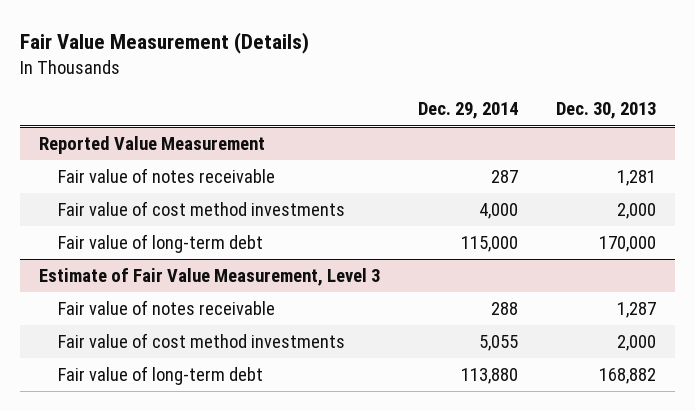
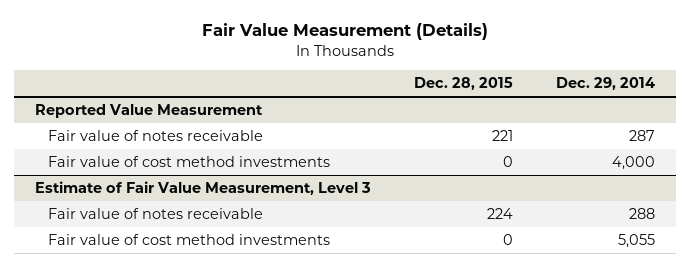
[555,102,656,120] Dec. 30, 2013 -> none
none -> [413,77,513,91] Dec. 28, 2015
[57,234,263,254] Fair value of long-term debt -> none
[57,366,263,386] Fair value of long-term debt -> none

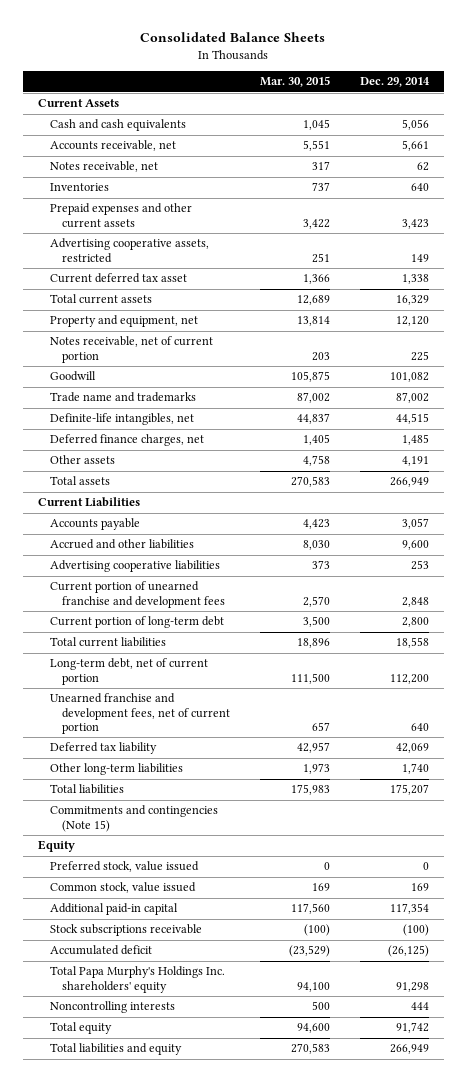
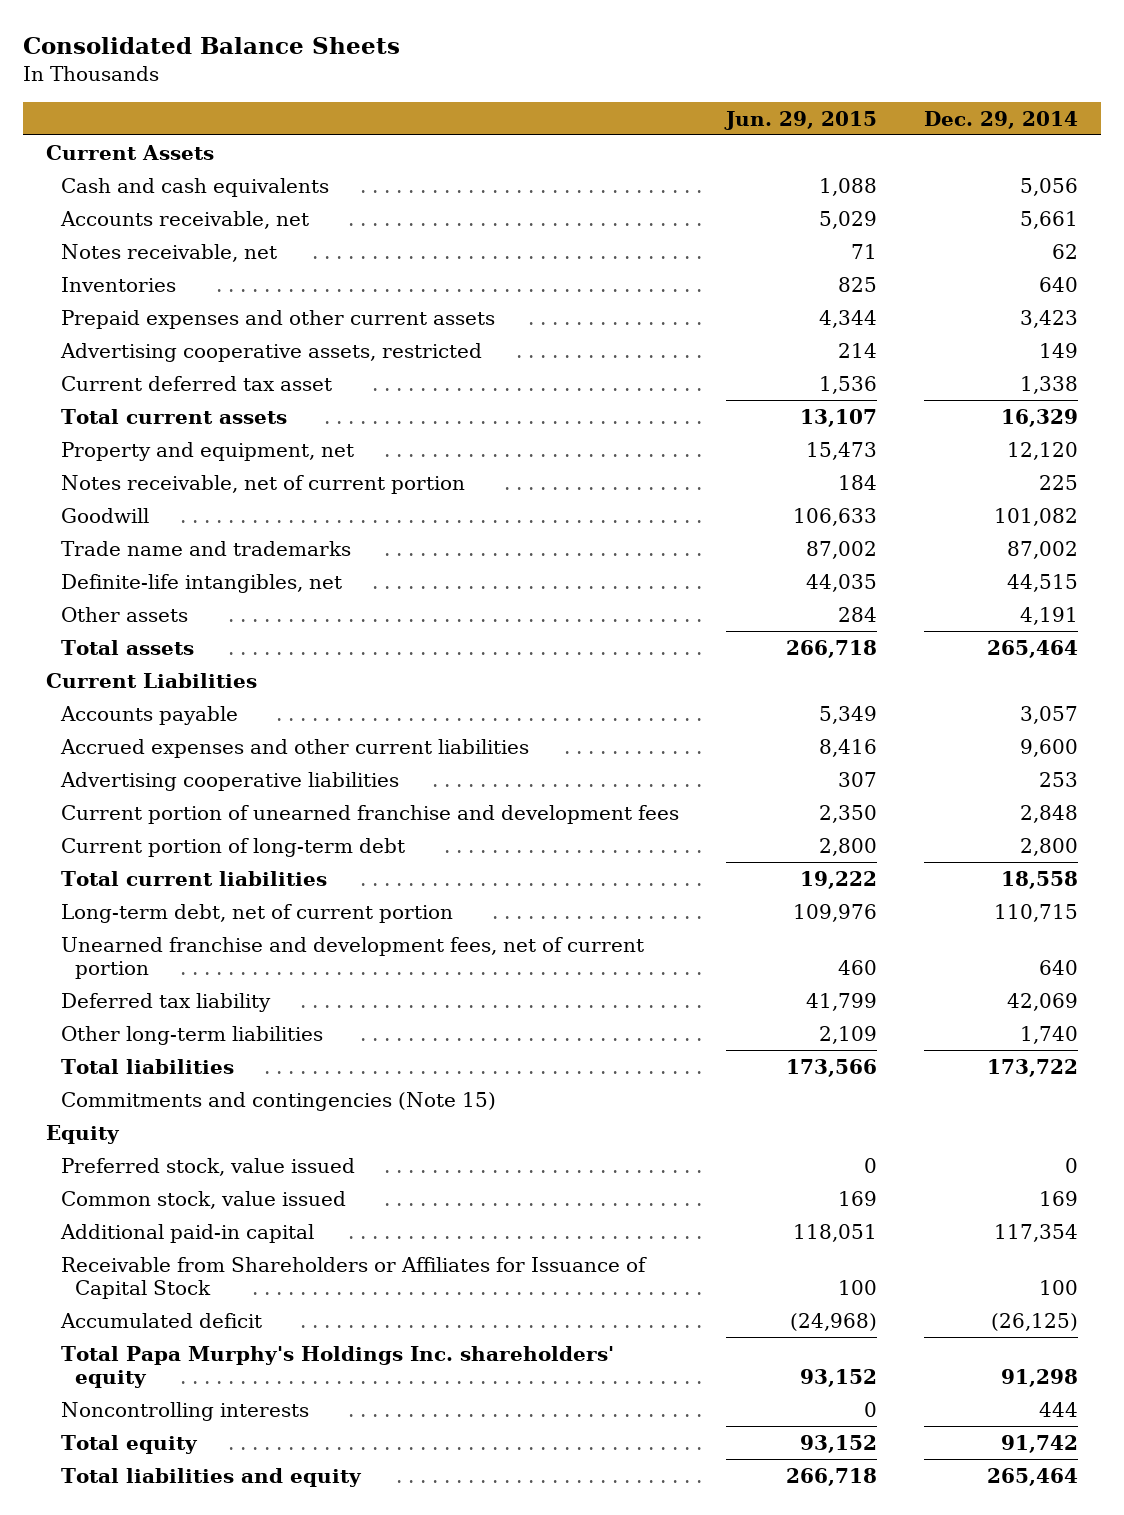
[259,76,330,88] Mar. 30, 2015 -> none
none -> [723,110,877,130] Jun. 29, 2015
[49,434,204,447] Deferred finance charges, net -> none
[389,477,429,488] 266,949 -> [986,639,1078,658] 265,464
[49,539,194,550] Accrued and other liabilities -> [59,738,529,758] Accrued expenses and other current liabilities
[389,673,429,684] 112,200 -> [993,903,1078,922] 110,715
[389,784,429,796] 175,207 -> [986,1058,1078,1077] 173,722
[49,924,202,937] Stock subscriptions receivable -> none
none -> [60,1256,647,1300] Receivable from Shareholders or Affiliates for Issuance of Capital Stock
[389,1044,429,1055] 266,949 -> [986,1467,1078,1486] 265,464

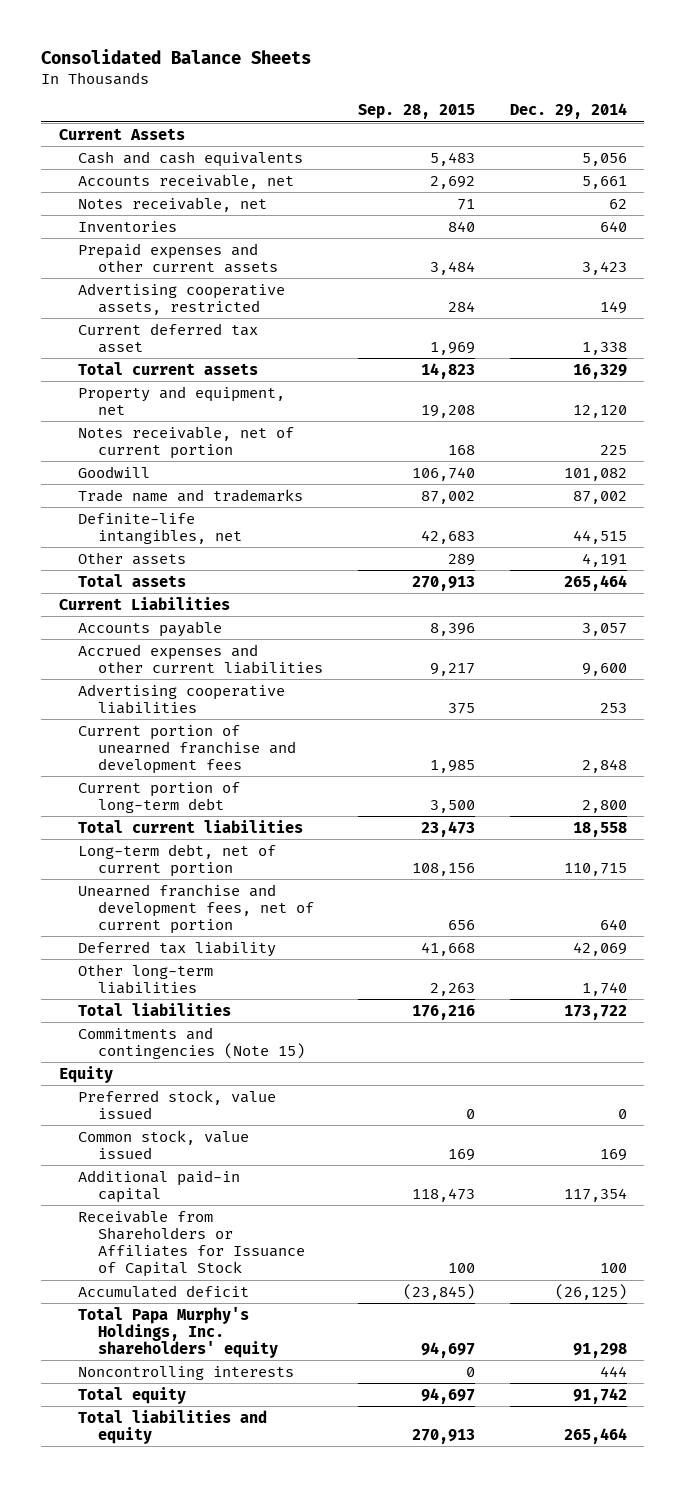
[723,110,877,130] Jun. 29, 2015 -> none
none -> [358,104,476,120] Sep. 28, 2015
[60,1345,614,1389] Total Papa Murphy's Holdings Inc. shareholders' equity -> [78,1306,279,1359] Total Papa Murphy's Holdings, Inc. shareholders' equity

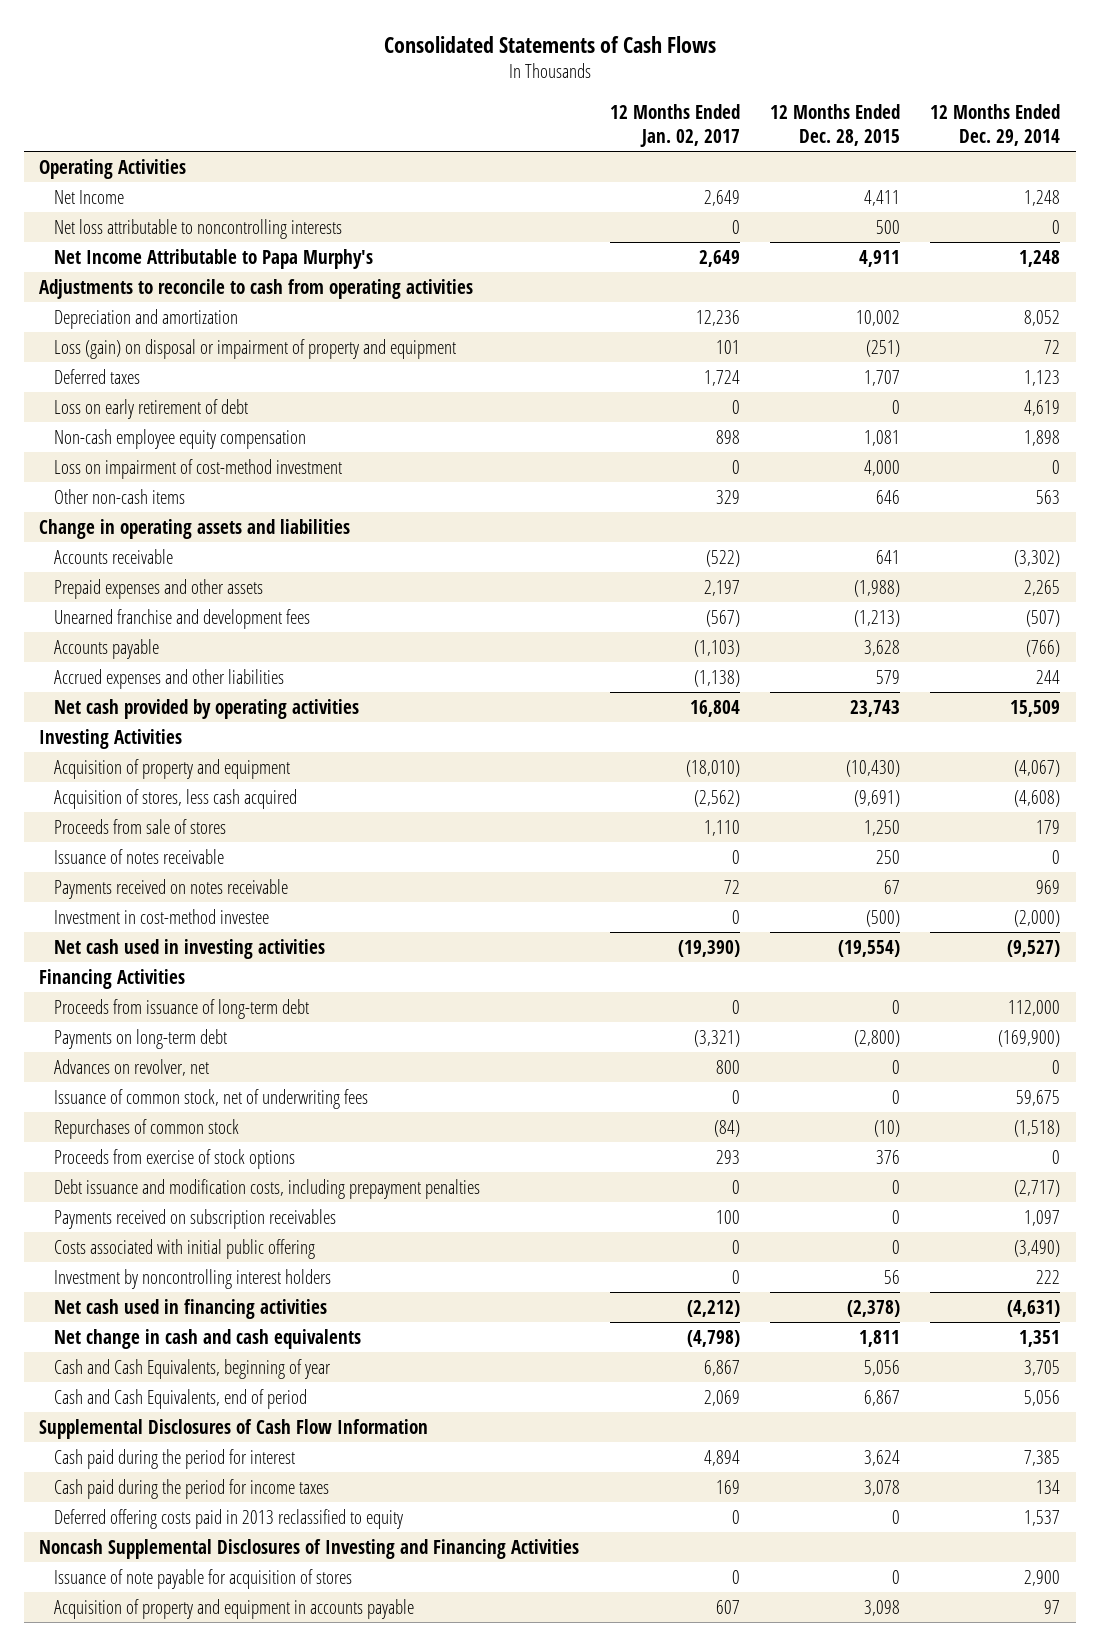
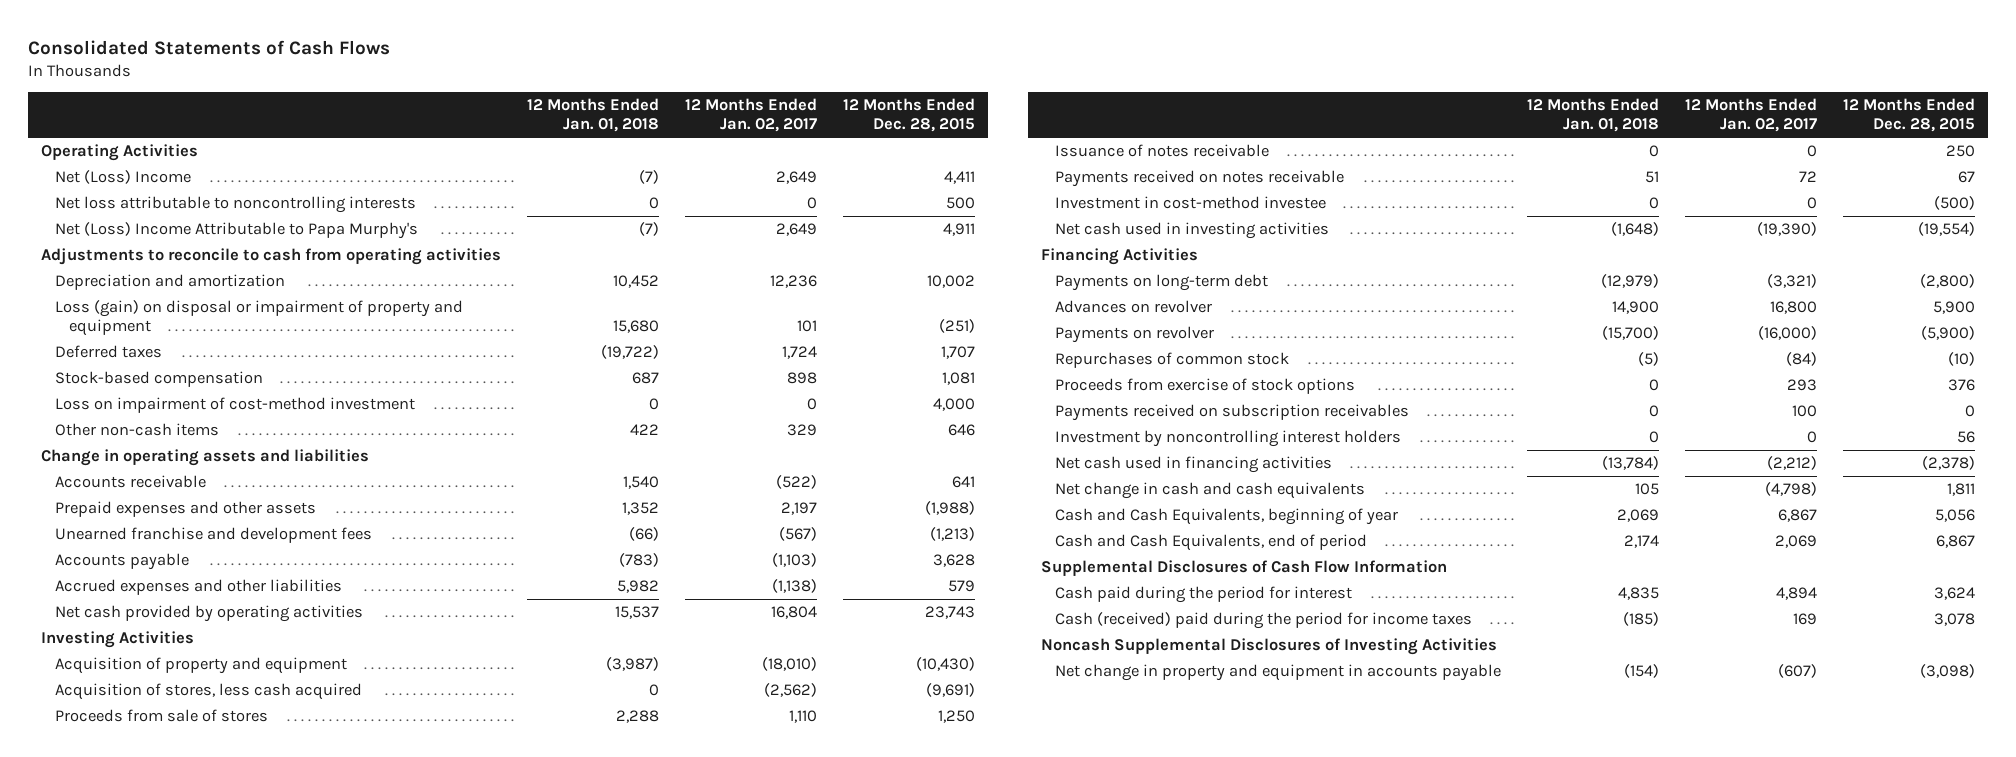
[930,103,1061,146] 12 Months Ended Dec. 29, 2014 -> none
none -> [527,97,660,133] 12 Months Ended Jan. 01, 2018
[53,189,124,204] Net Income -> [55,170,192,185] Net (Loss) Income
[53,248,373,269] Net Income Attributable to Papa Murphy's -> [55,222,419,240] Net (Loss) Income Attributable to Papa Murphy's
[53,398,248,419] Loss on early retirement of debt -> none
[53,428,306,449] Non-cash employee equity compensation -> [55,371,264,388] Stock-based compensation
[53,998,309,1019] Proceeds from issuance of long-term debt -> none
[53,1088,368,1109] Issuance of common stock, net of underwriting fees -> none
[53,1058,209,1076] Advances on revolver, net -> [1055,300,1213,314] Advances on revolver
[715,1059,740,1074] 800 -> [1770,301,1818,315] 16,800
[891,1059,900,1074] 0 -> [1932,301,1975,315] 5,900
none -> [1055,326,1215,344] Payments on revolver
[53,1178,480,1199] Debt issuance and modification costs, including prepayment penalties -> none
[53,1238,315,1259] Costs associated with initial public offering -> none
[53,1508,403,1529] Deferred offering costs paid in 2013 reclassified to equity -> none
[53,1568,352,1589] Issuance of note payable for acquisition of stores -> none
[53,1478,329,1499] Cash paid during the period for income taxes -> [1055,612,1473,630] Cash (received) paid during the period for income taxes
[39,1538,580,1559] Noncash Supplemental Disclosures of Investing and Financing Activities -> [1041,638,1498,656] Noncash Supplemental Disclosures of Investing Activities
[53,1598,414,1619] Acquisition of property and equipment in accounts payable -> [1055,664,1502,682] Net change in property and equipment in accounts payable
[715,1599,740,1614] 607 -> [1778,664,1818,679] (607)
[863,1599,900,1616] 3,098 -> [1919,664,1975,679] (3,098)

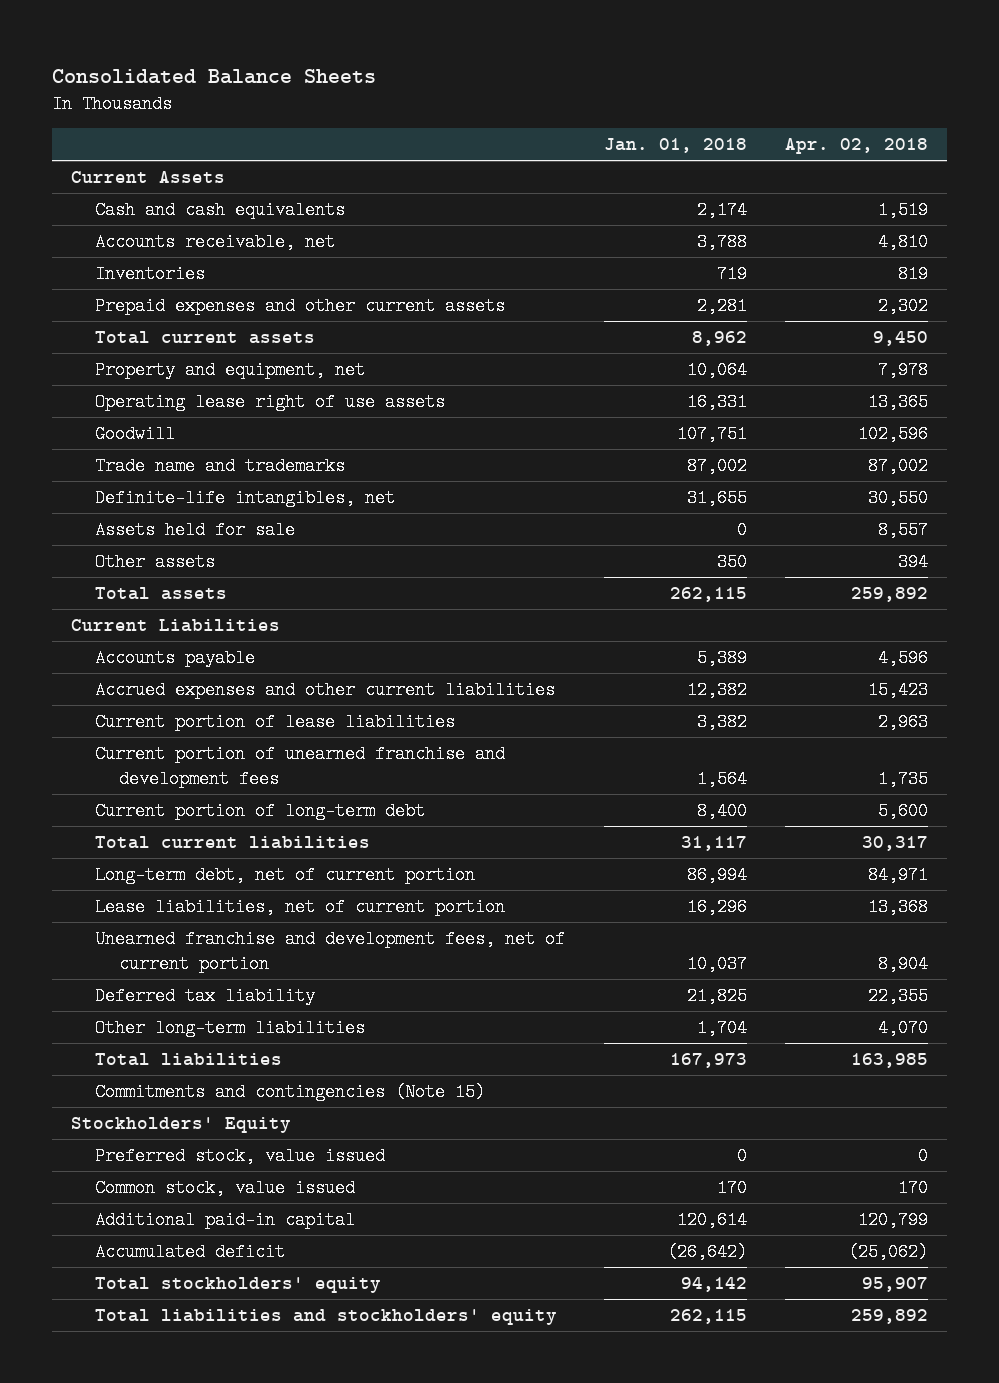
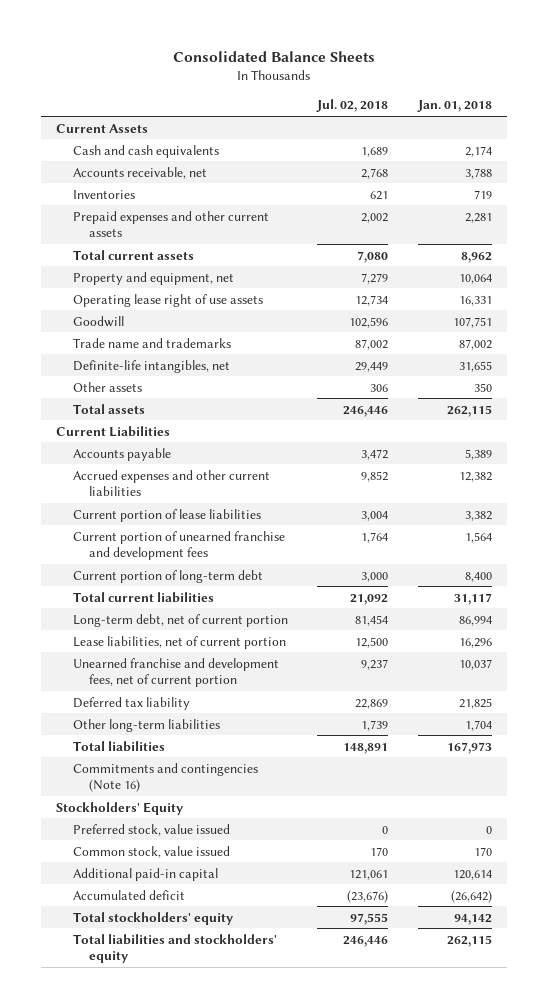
[784,138,928,155] Apr. 02, 2018 -> none
none -> [316,99,389,113] Jul. 02, 2018
[95,520,296,539] Assets held for sale -> none
[95,1082,486,1101] Commitments and contingencies (Note 15) -> [72,762,258,793] Commitments and contingencies (Note 16)

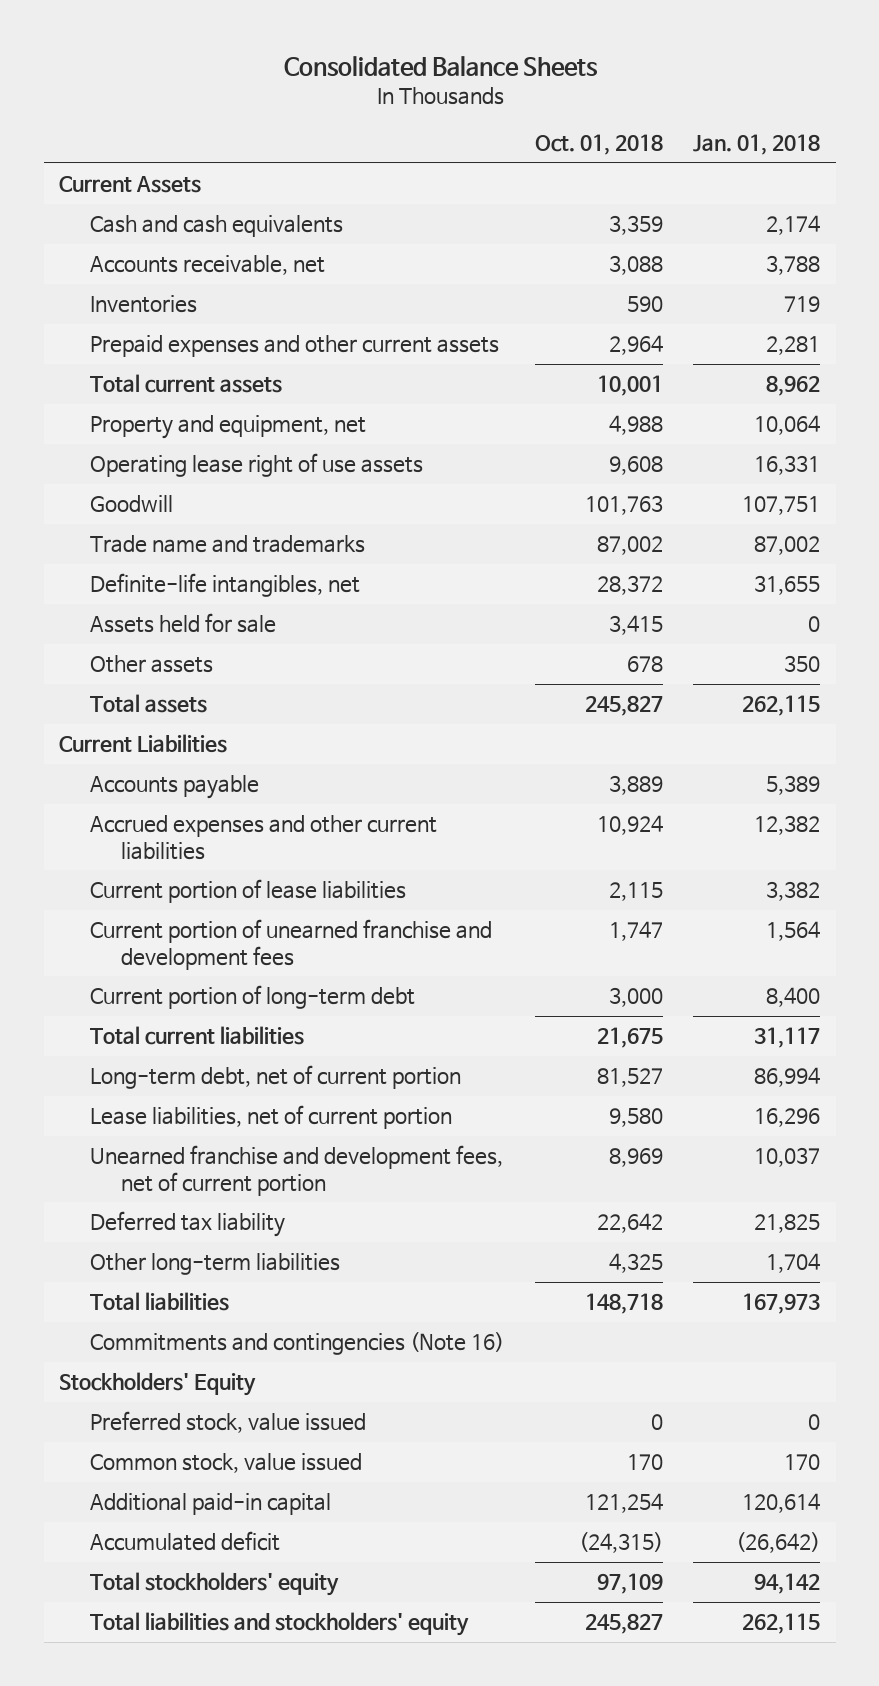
[316,99,389,113] Jul. 02, 2018 -> none
none -> [534,134,663,156] Oct. 01, 2018
none -> [89,613,276,634] Assets held for sale

